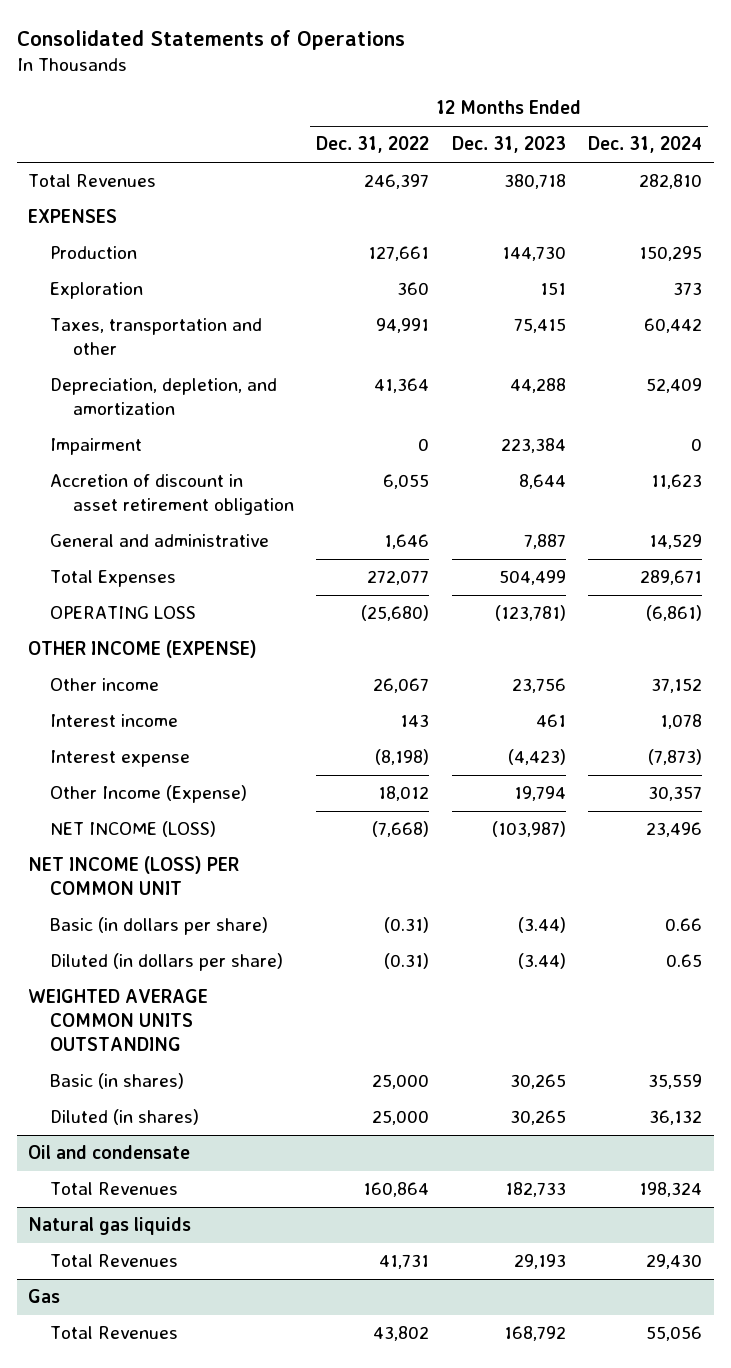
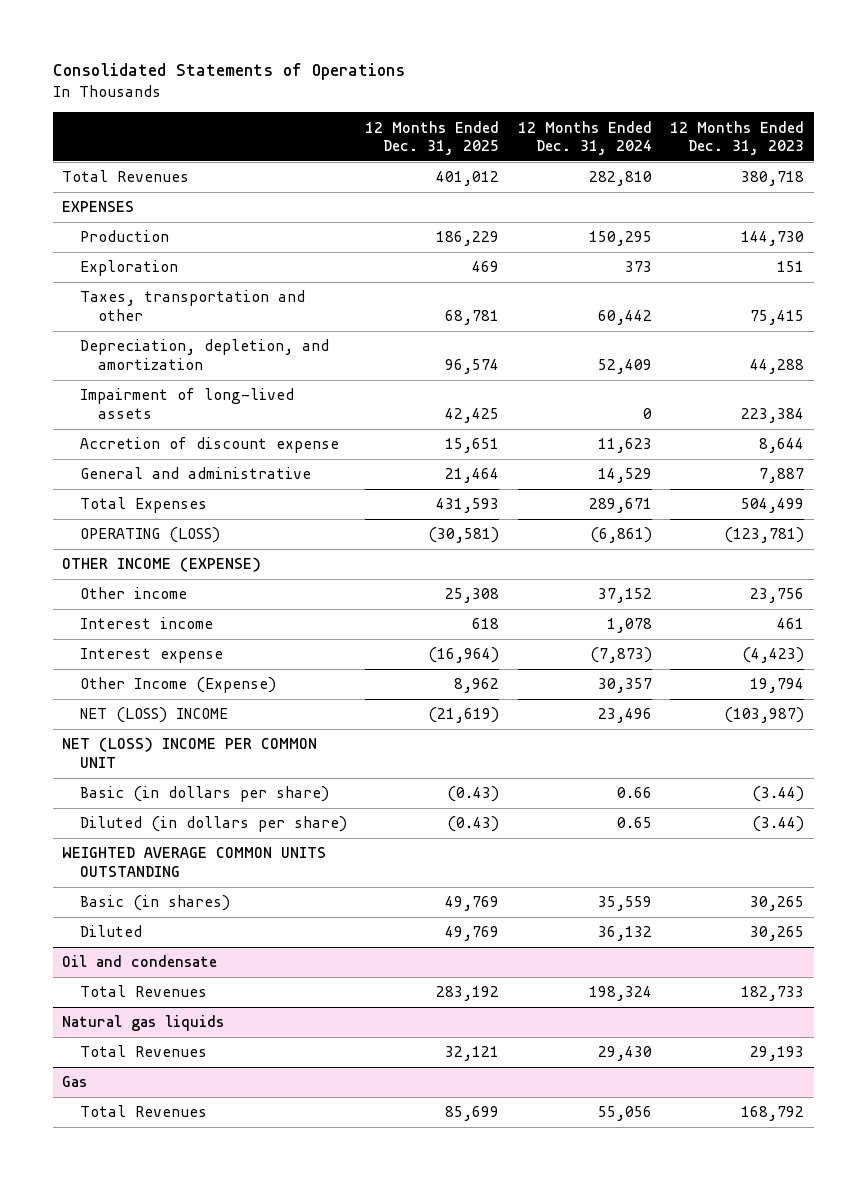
[316,136,430,154] Dec. 31, 2022 -> none
none -> [365,120,500,156] 12 Months Ended Dec. 31, 2025
[50,438,143,456] Impairment -> [80,388,295,419] Impairment of long-lived assets
[50,474,294,516] Accretion of discount in asset retirement obligation -> [80,437,340,454] Accretion of discount expense
[50,606,197,620] OPERATING LOSS -> [80,527,221,544] OPERATING (LOSS)
[50,821,217,838] NET INCOME (LOSS) -> [80,707,229,724] NET (LOSS) INCOME
[28,856,240,896] NET INCOME (LOSS) PER COMMON UNIT -> [61,737,317,768] NET (LOSS) INCOME PER COMMON UNIT
[50,1109,200,1126] Diluted (in shares) -> [80,925,143,938] Diluted

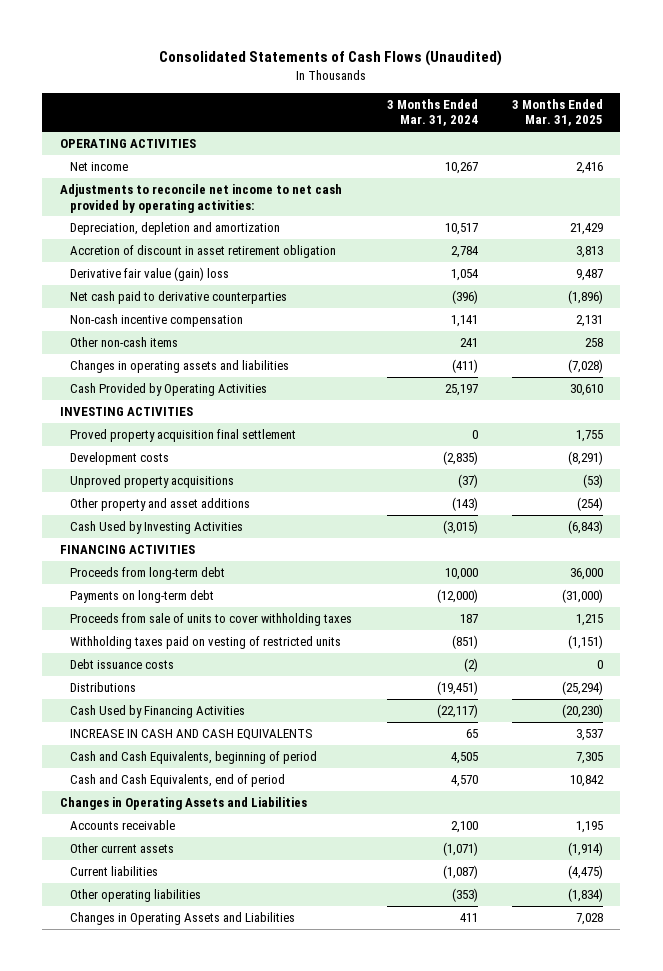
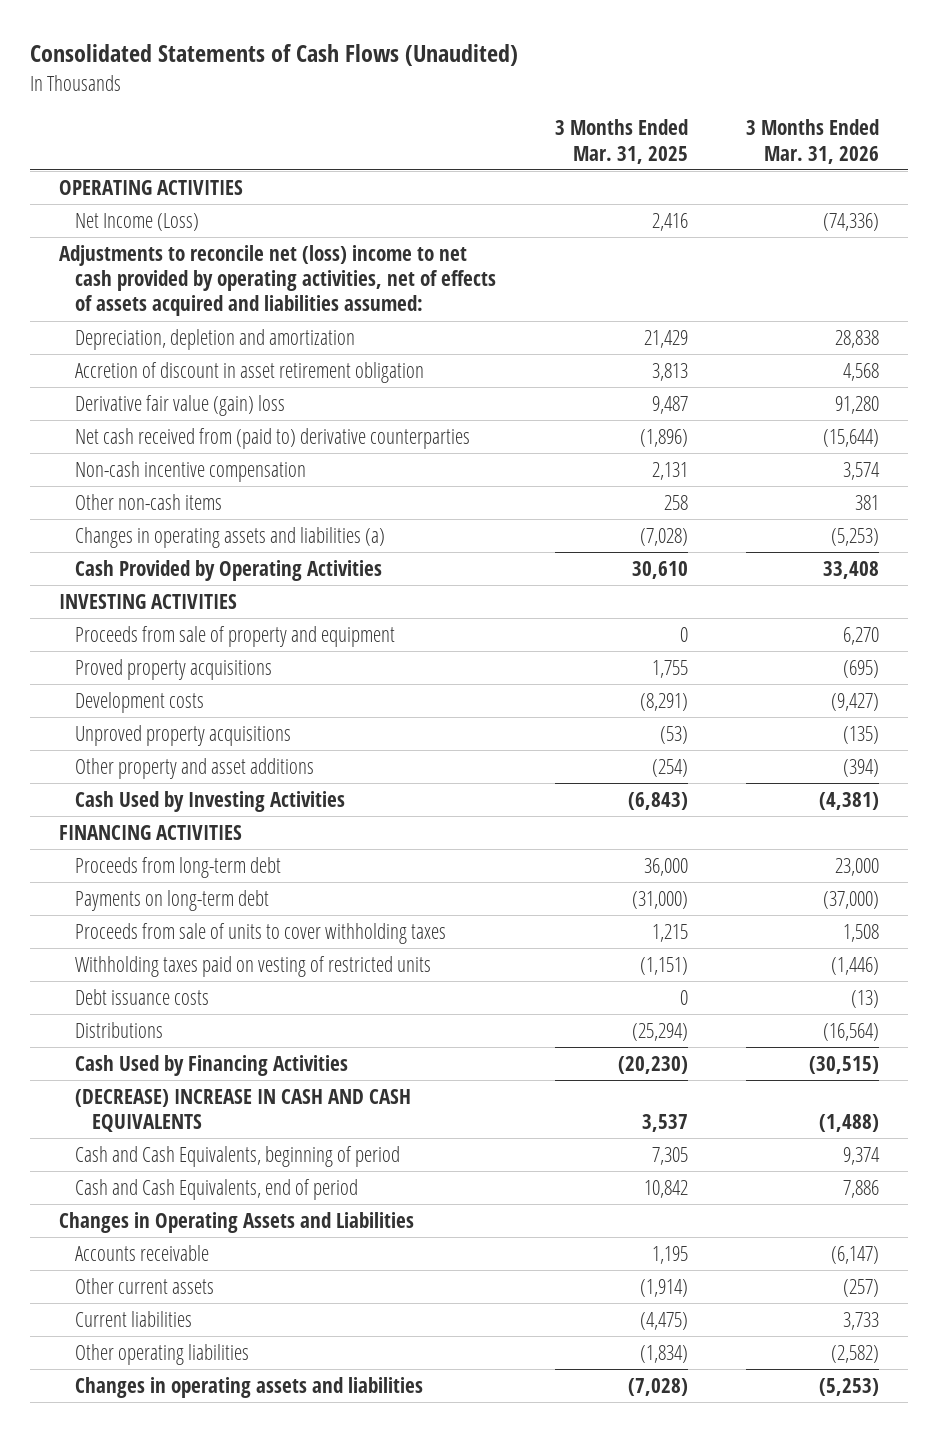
[386,98,478,127] 3 Months Ended Mar. 31, 2024 -> none
none -> [746,119,880,164] 3 Months Ended Mar. 31, 2026
[70,161,129,171] Net income -> [75,212,200,231] Net Income (Loss)
[59,183,342,213] Adjustments to reconcile net income to net cash provided by operating activities: -> [59,244,497,317] Adjustments to reconcile net (loss) income to net cash provided by operating activities, net of effects of assets acquired and liabilities assumed:
[70,290,288,304] Net cash paid to derivative counterparties -> [75,427,471,449] Net cash received from (paid to) derivative counterparties
none -> [75,526,386,548] Changes in operating assets and liabilities (a)
none -> [75,625,396,647] Proceeds from sale of property and equipment
[70,428,297,442] Proved property acquisition final settlement -> [75,658,273,680] Proved property acquisitions
[70,728,314,740] INCREASE IN CASH AND CASH EQUIVALENTS -> [75,1088,412,1133] (DECREASE) INCREASE IN CASH AND CASH EQUIVALENTS
[70,911,296,925] Changes in Operating Assets and Liabilities -> none
[70,359,290,373] Changes in operating assets and liabilities -> [75,1376,424,1398] Changes in operating assets and liabilities

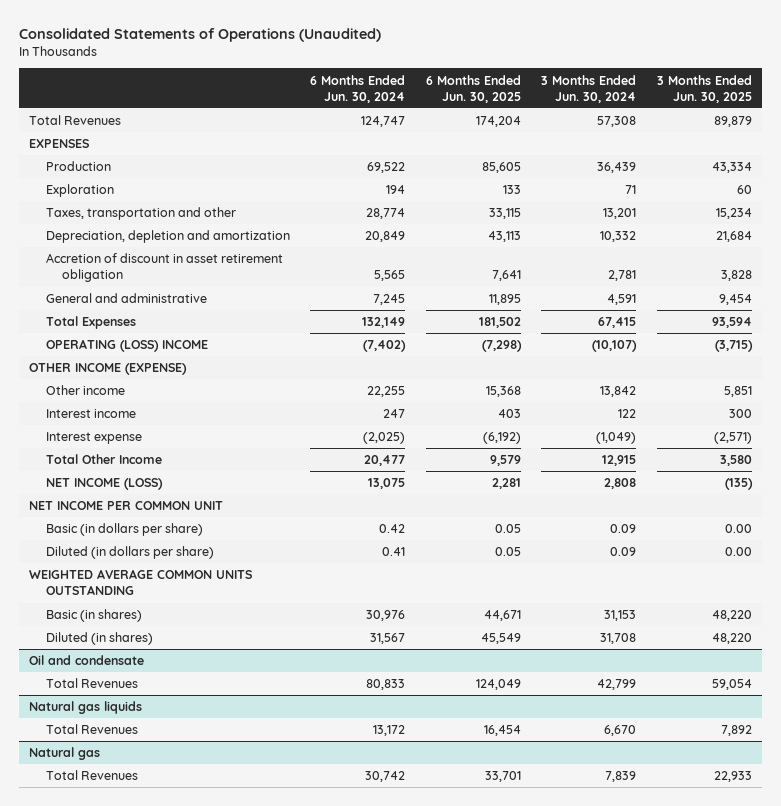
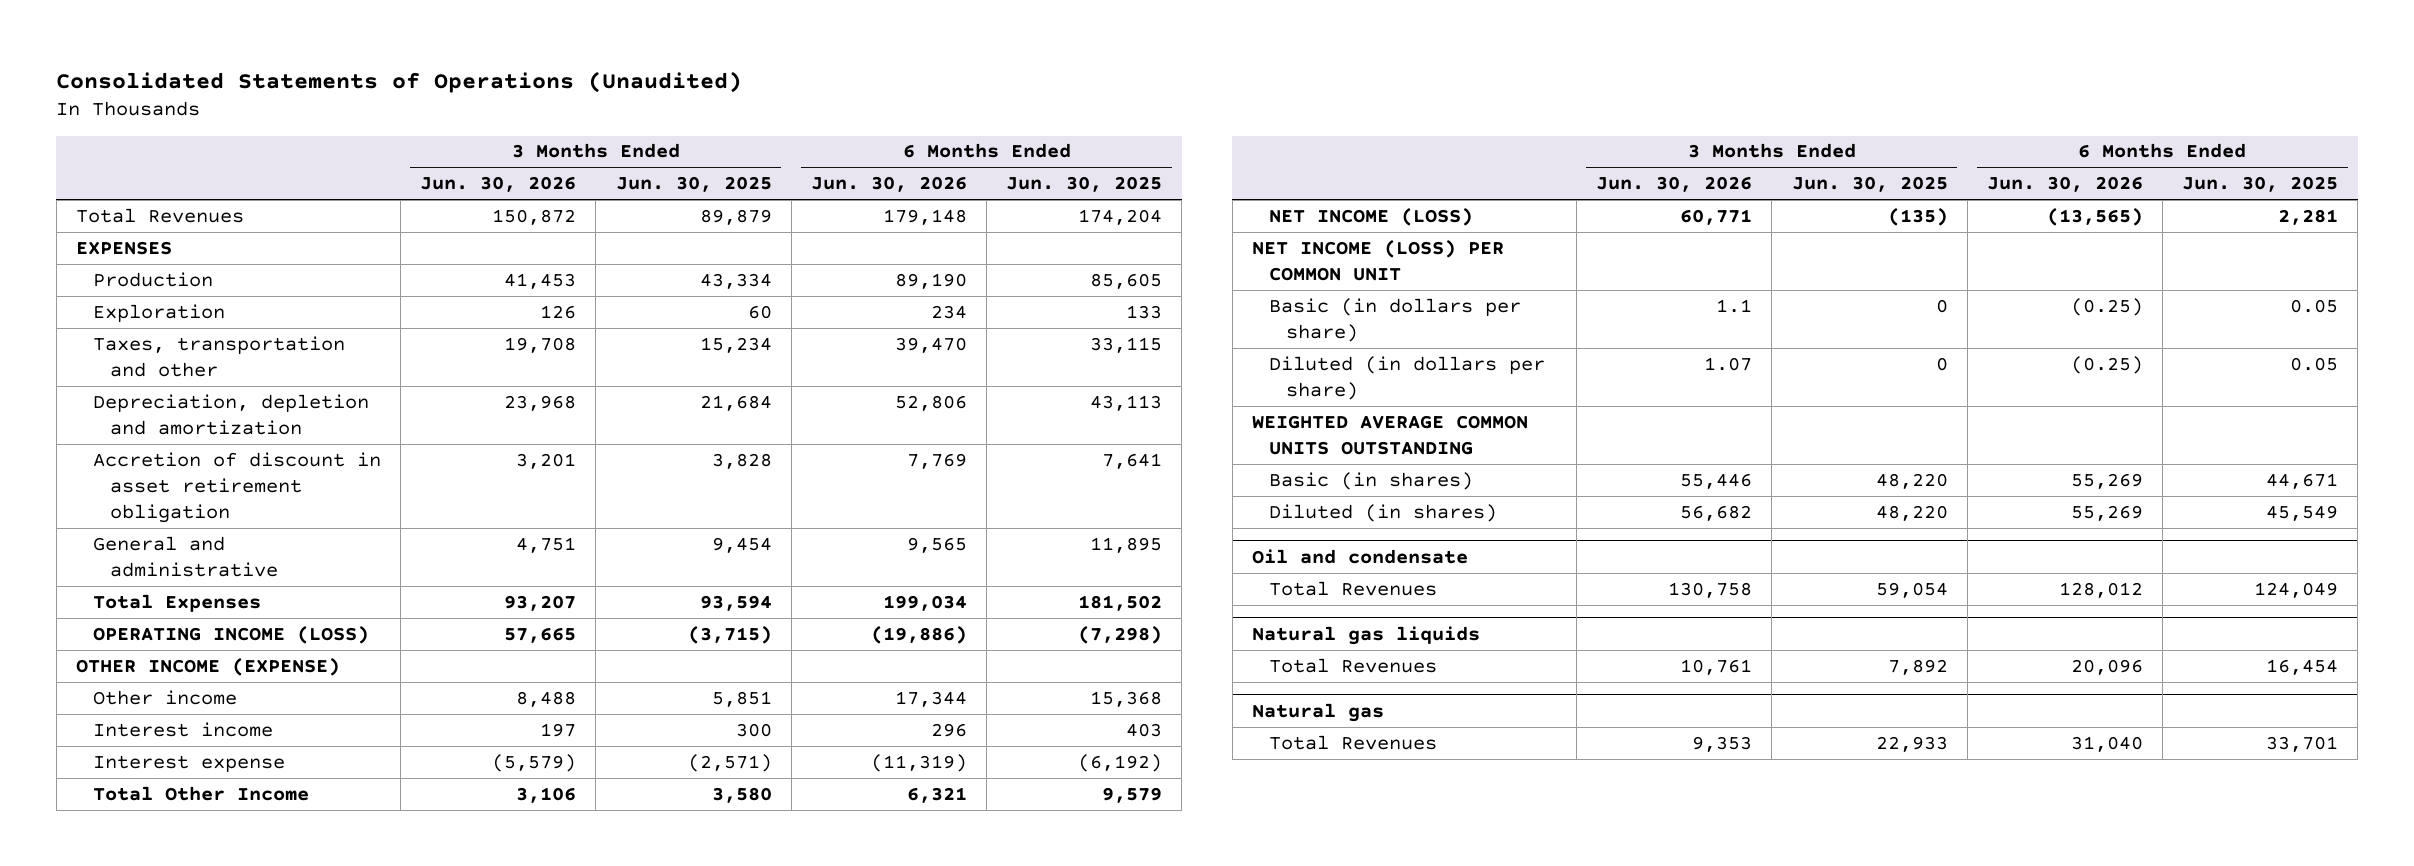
[310,74,406,103] 6 Months Ended Jun. 30, 2024 -> none
[541,74,637,103] 3 Months Ended Jun. 30, 2024 -> none
none -> [420,176,577,193] Jun. 30, 2026
none -> [810,176,967,193] Jun. 30, 2026
[45,339,208,353] OPERATING (LOSS) INCOME -> [92,625,369,644] OPERATING INCOME (LOSS)
[29,501,224,511] NET INCOME PER COMMON UNIT -> [1252,239,1505,281] NET INCOME (LOSS) PER COMMON UNIT
[724,524,752,534] 0.00 -> [1935,298,1948,313] 0
[724,547,752,557] 0.00 -> [1935,356,1948,371] 0

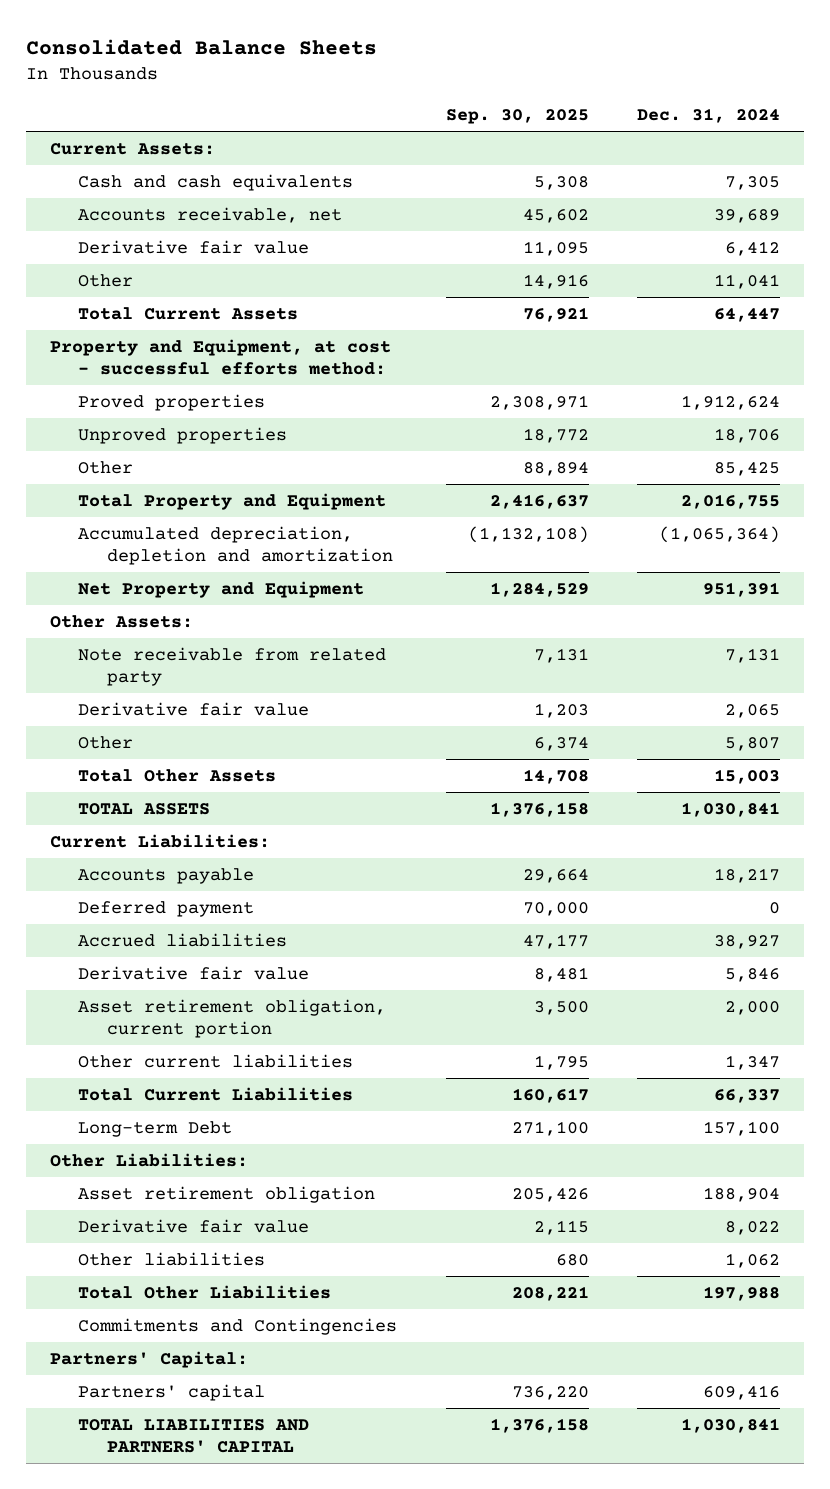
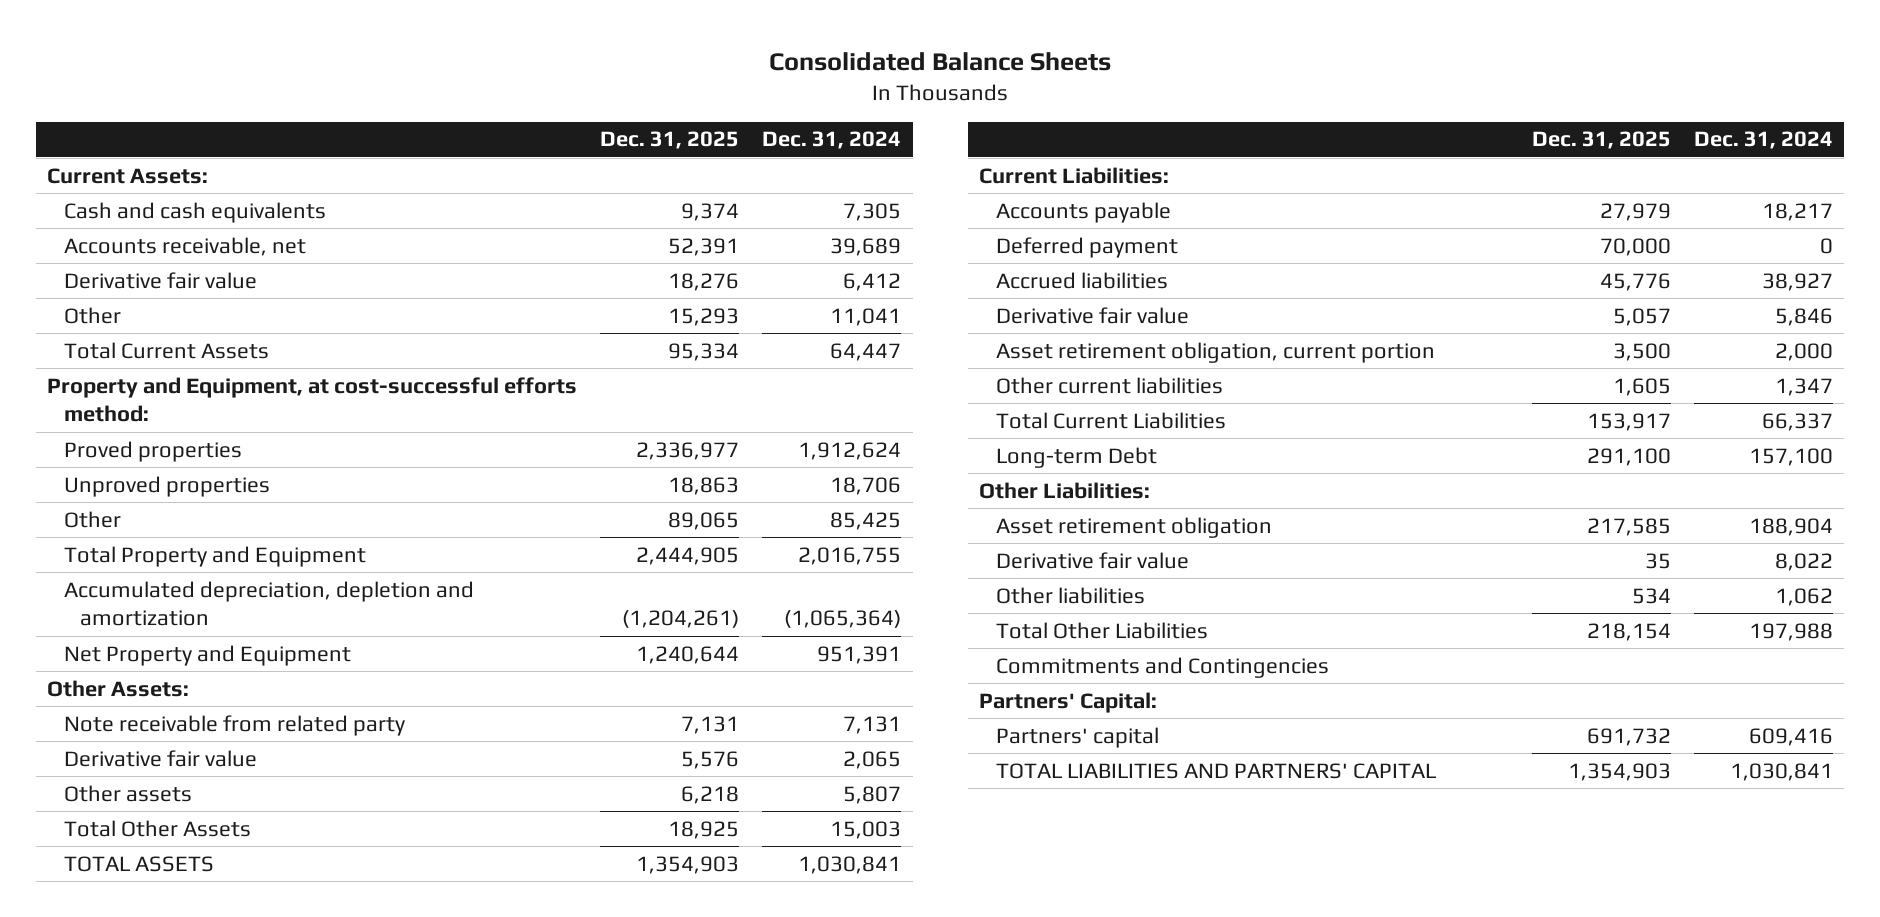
[445,109,589,125] Sep. 30, 2025 -> none
none -> [600,131,740,150] Dec. 31, 2025
[49,339,391,375] Property and Equipment, at cost - successful efforts method: -> [47,376,578,423] Property and Equipment, at cost-successful efforts method:
[78,736,134,750] Other -> [63,784,192,802] Other assets

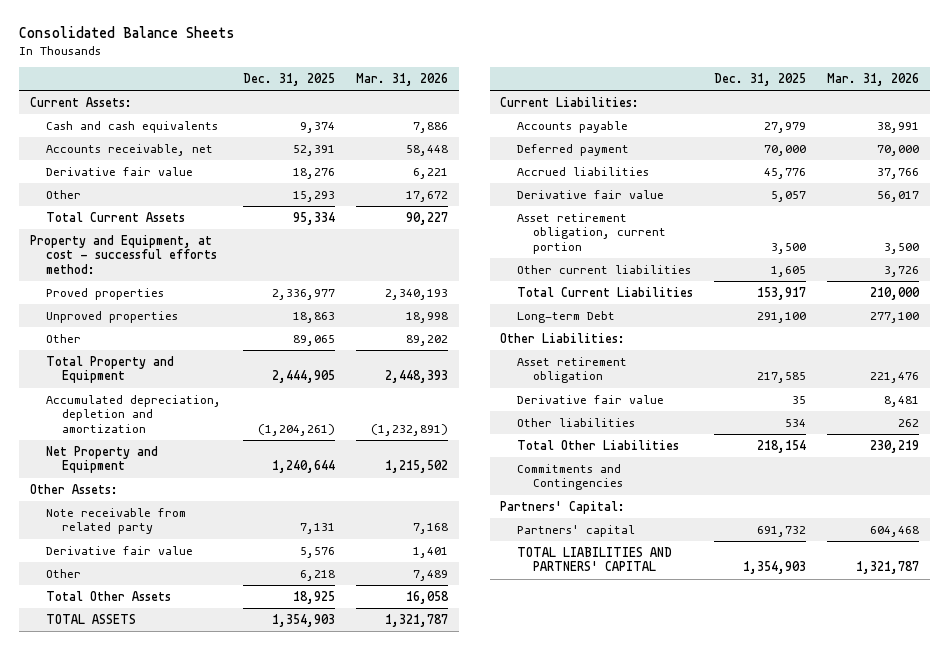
[762,131,902,150] Dec. 31, 2024 -> none
none -> [356,73,449,87] Mar. 31, 2026
[47,376,578,423] Property and Equipment, at cost-successful efforts method: -> [29,234,217,275] Property and Equipment, at cost - successful efforts method:
[63,784,192,802] Other assets -> [45,568,81,578] Other

